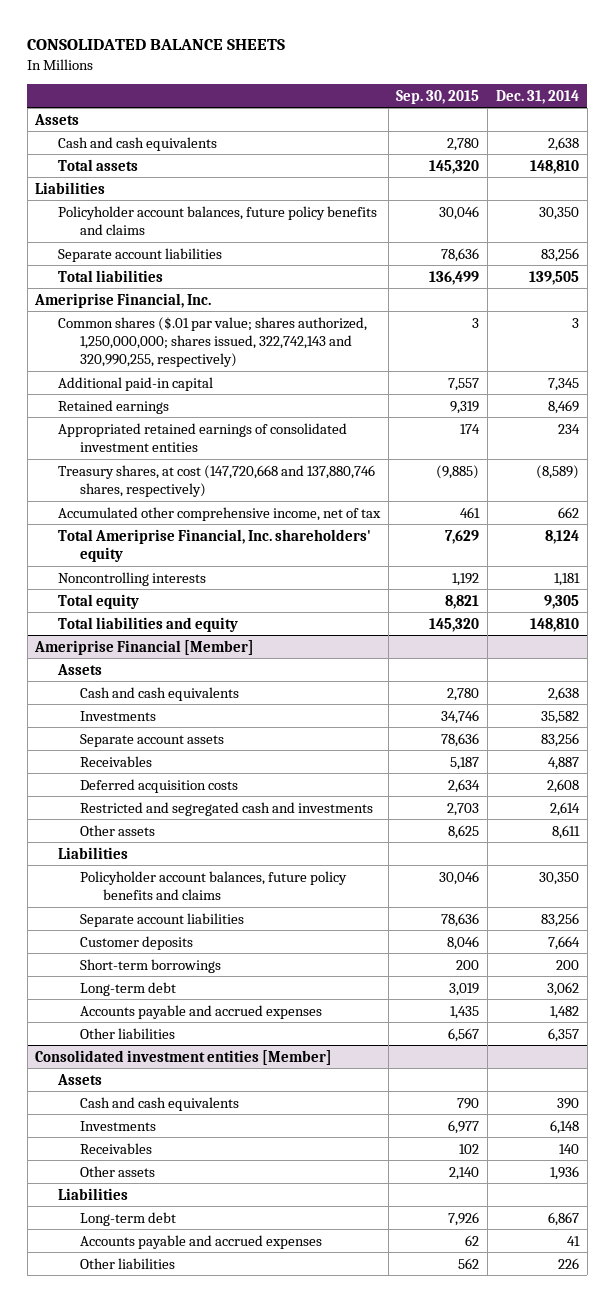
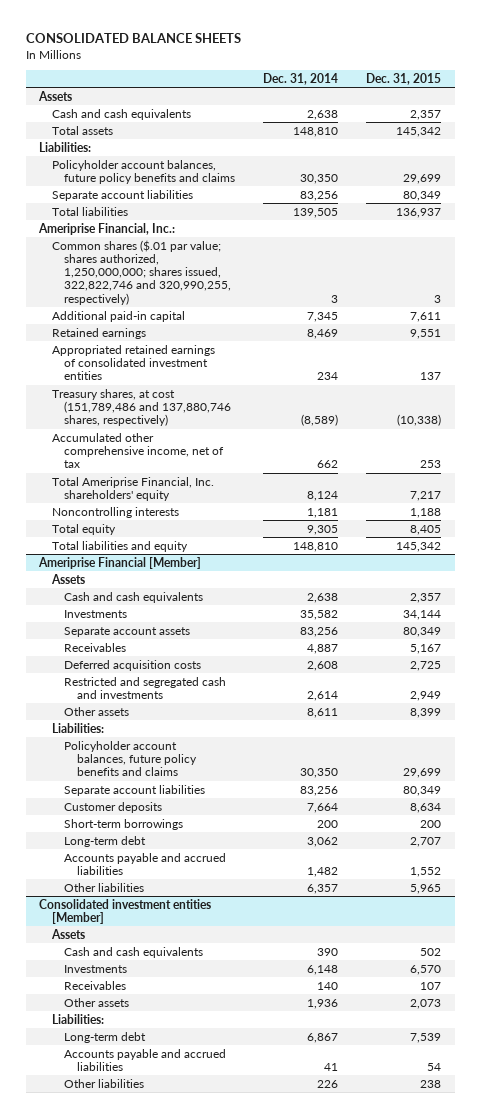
[396,89,480,104] Sep. 30, 2015 -> none
none -> [365,72,441,85] Dec. 31, 2015
[35,181,106,194] Liabilities -> [39,141,92,152] Liabilities:
[34,292,212,308] Ameriprise Financial, Inc. -> [38,222,176,235] Ameriprise Financial, Inc.:
[57,316,367,368] Common shares ($.01 par value; shares authorized, 1,250,000,000; shares issued, 322,742,143 and 320,990,255, respectively) -> [51,239,232,305] Common shares ($.01 par value; shares authorized, 1,250,000,000; shares issued, 322,822,746 and 320,990,255, respectively)
[57,464,375,497] Treasury shares, at cost (147,720,668 and 137,880,746 shares, respectively) -> [51,388,232,427] Treasury shares, at cost (151,789,486 and 137,880,746 shares, respectively)
[57,846,128,859] Liabilities -> [51,722,104,733] Liabilities:
[80,1004,323,1019] Accounts payable and accrued expenses -> [64,852,227,875] Accounts payable and accrued liabilities
[57,1187,128,1200] Liabilities -> [51,1013,104,1024] Liabilities:
[80,1234,323,1249] Accounts payable and accrued expenses -> [64,1048,227,1071] Accounts payable and accrued liabilities

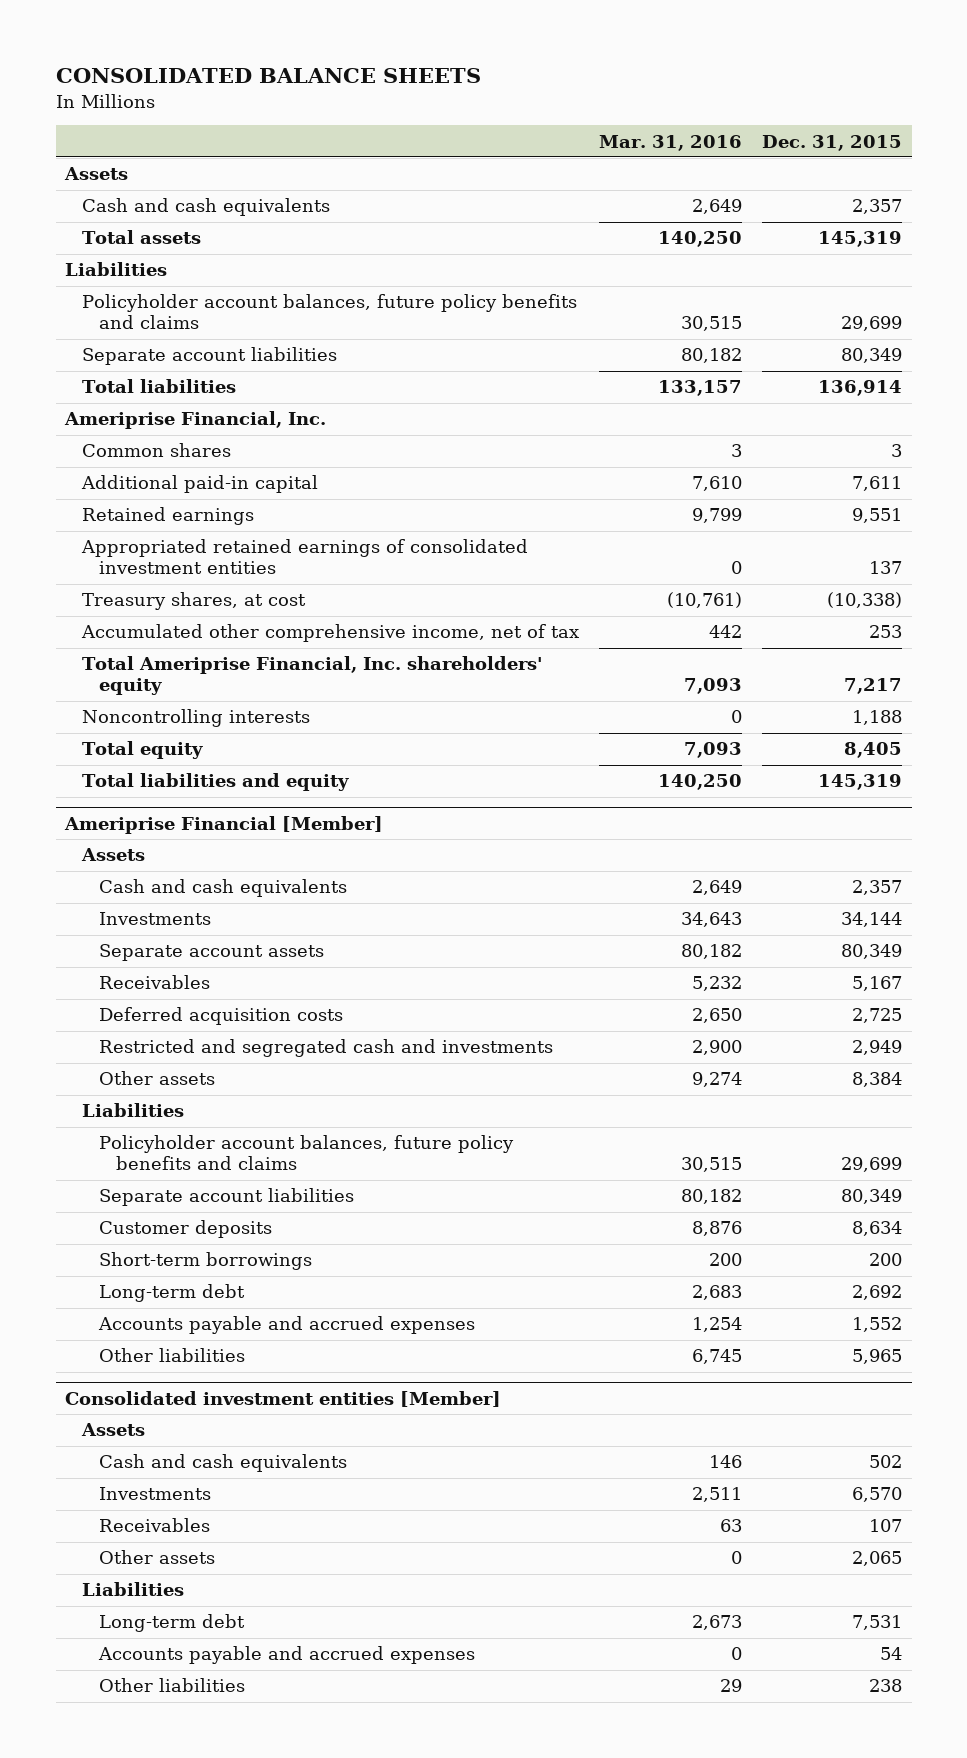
[262,72,338,85] Dec. 31, 2014 -> none
none -> [599,134,743,151] Mar. 31, 2016
[395,126,441,137] 145,342 -> [817,231,902,248] 145,319
[39,141,92,152] Liabilities: -> [65,262,168,277] Liabilities
[395,207,441,218] 136,937 -> [817,380,902,397] 136,914
[38,222,176,235] Ameriprise Financial, Inc.: -> [64,411,327,430] Ameriprise Financial, Inc.
[51,239,232,305] Common shares ($.01 par value; shares authorized, 1,250,000,000; shares issued, 322,822,746 and 320,990,255, respectively) -> [82,443,232,458] Common shares
[51,388,232,427] Treasury shares, at cost (151,789,486 and 137,880,746 shares, respectively) -> [82,592,307,611] Treasury shares, at cost
[395,541,441,552] 145,342 -> [817,774,902,791] 145,319
[409,707,441,718] 8,399 -> [851,1072,902,1088] 8,384
[51,722,104,733] Liabilities: -> [82,1103,185,1118] Liabilities
[409,836,441,847] 2,707 -> [851,1285,902,1301] 2,692
[64,852,227,875] Accounts payable and accrued liabilities -> [98,1316,476,1335] Accounts payable and accrued expenses
[409,998,441,1009] 2,073 -> [851,1551,902,1567] 2,065
[51,1013,104,1024] Liabilities: -> [82,1582,185,1597] Liabilities
[409,1032,441,1043] 7,539 -> [851,1615,902,1631] 7,531
[64,1048,227,1071] Accounts payable and accrued liabilities -> [98,1646,476,1665] Accounts payable and accrued expenses

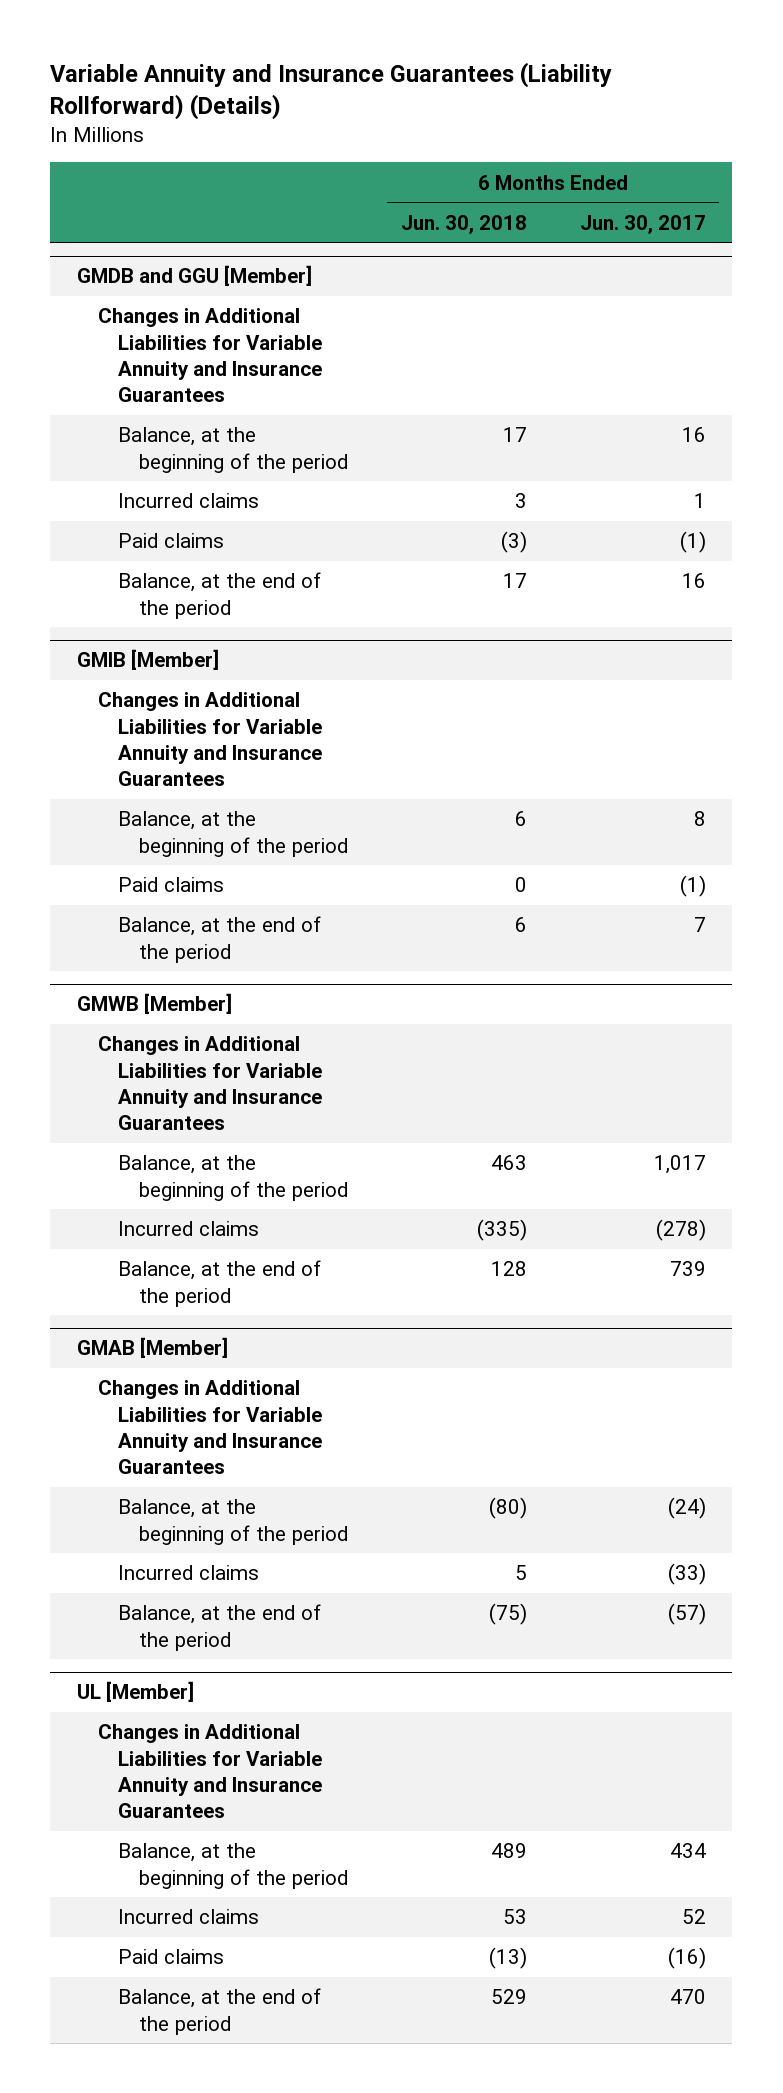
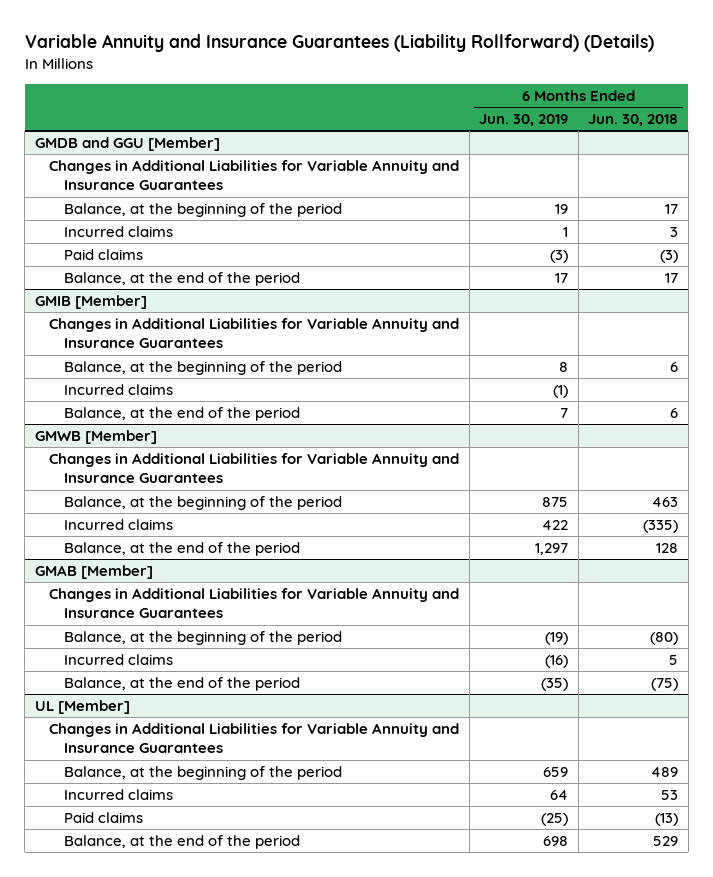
[579,214,706,234] Jun. 30, 2017 -> none
none -> [479,114,569,127] Jun. 30, 2019
[118,877,225,893] Paid claims -> none
none -> [63,383,173,395] Incurred claims

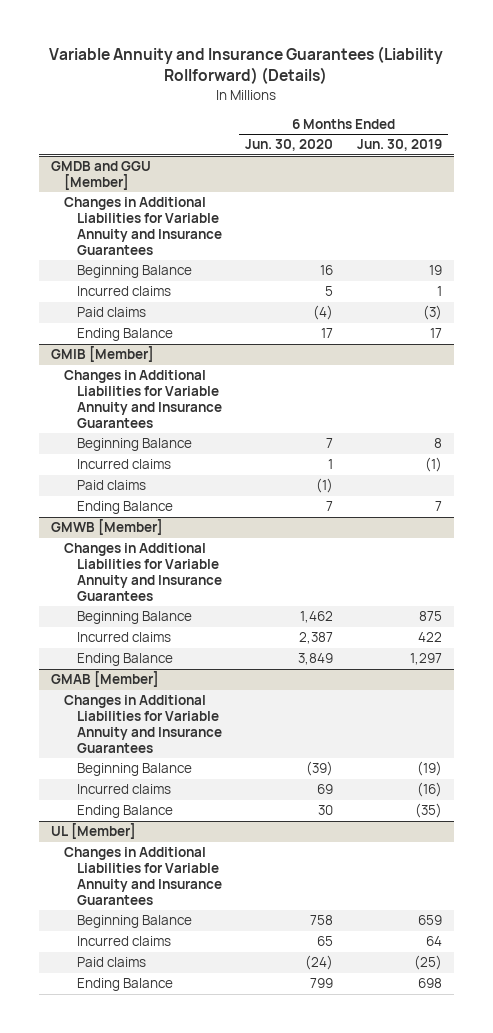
[588,114,679,127] Jun. 30, 2018 -> none
none -> [245,139,334,152] Jun. 30, 2020
[63,202,342,217] Balance, at the beginning of the period -> [76,265,192,279] Beginning Balance
[63,271,300,286] Balance, at the end of the period -> [76,328,173,342] Ending Balance
[63,360,342,375] Balance, at the beginning of the period -> [76,438,192,452] Beginning Balance
none -> [76,480,146,491] Paid claims
[63,406,300,421] Balance, at the end of the period -> [76,501,173,515] Ending Balance
[63,495,342,510] Balance, at the beginning of the period -> [76,611,192,625] Beginning Balance
[63,541,300,556] Balance, at the end of the period -> [76,653,173,667] Ending Balance
[63,630,342,645] Balance, at the beginning of the period -> [76,763,192,777] Beginning Balance
[63,676,300,691] Balance, at the end of the period -> [76,805,173,819] Ending Balance
[63,765,342,780] Balance, at the beginning of the period -> [76,915,192,929] Beginning Balance
[63,834,300,849] Balance, at the end of the period -> [76,978,173,992] Ending Balance

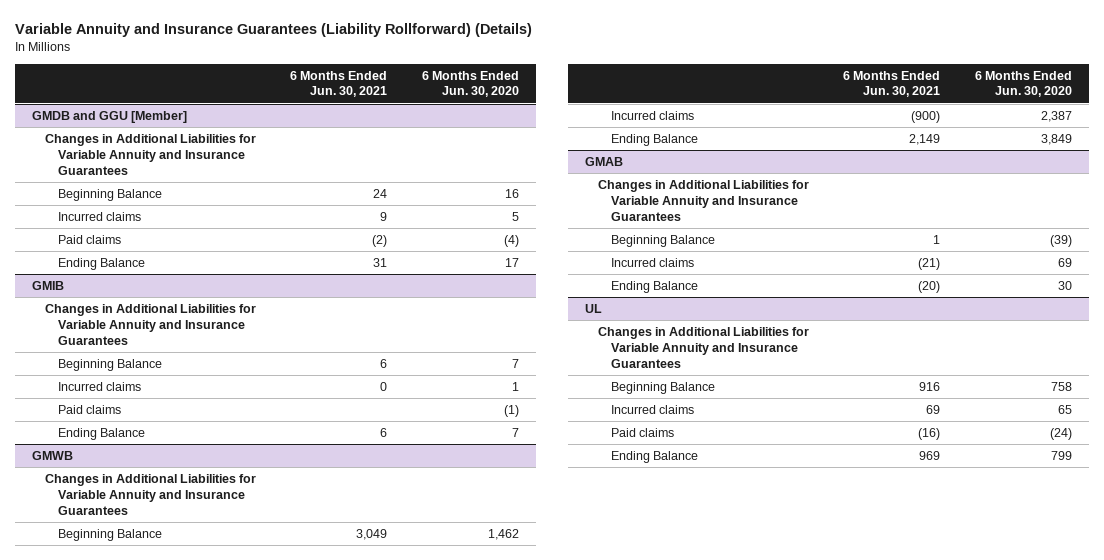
[356,139,442,152] Jun. 30, 2019 -> none
none -> [290,70,388,98] 6 Months Ended Jun. 30, 2021
[50,346,154,363] GMIB [Member] -> [31,281,64,291] GMIB
[50,519,163,536] GMWB [Member] -> [31,451,73,461] GMWB
[50,671,159,688] GMAB [Member] -> [584,157,623,167] GMAB
[50,823,136,840] UL [Member] -> [584,304,602,314] UL

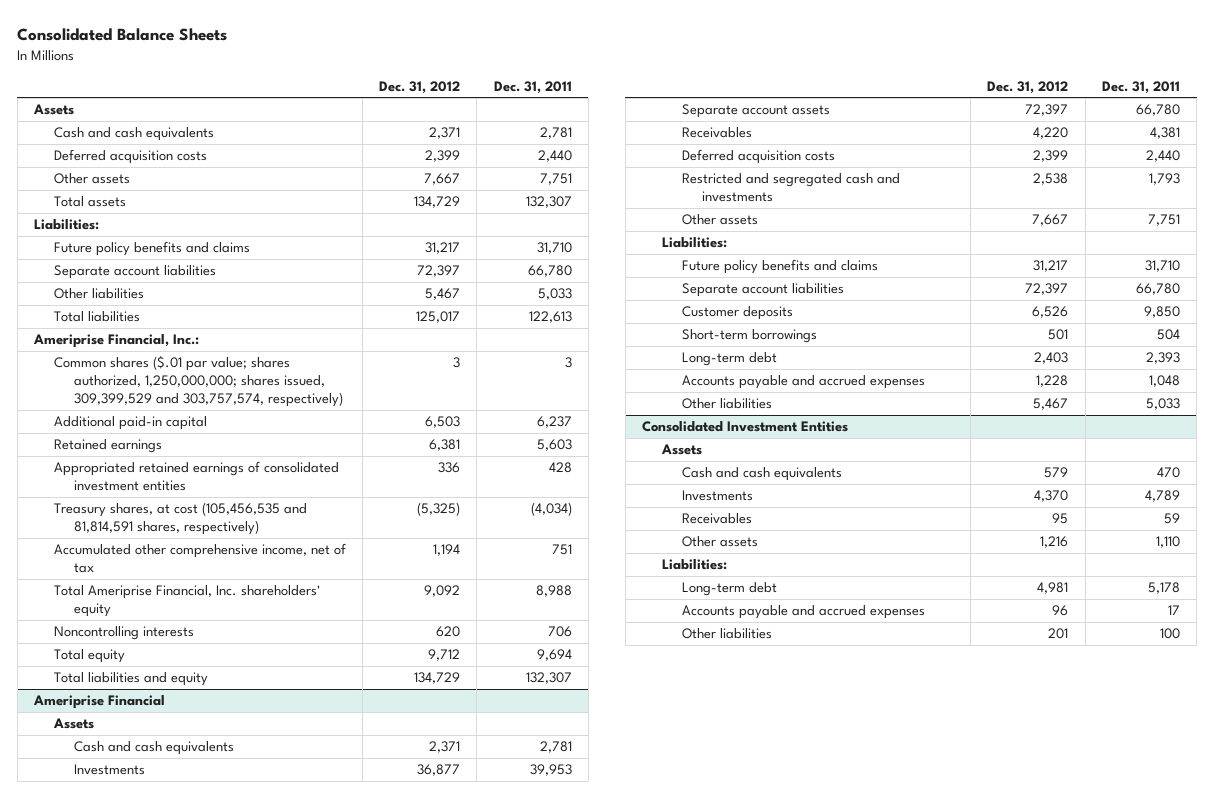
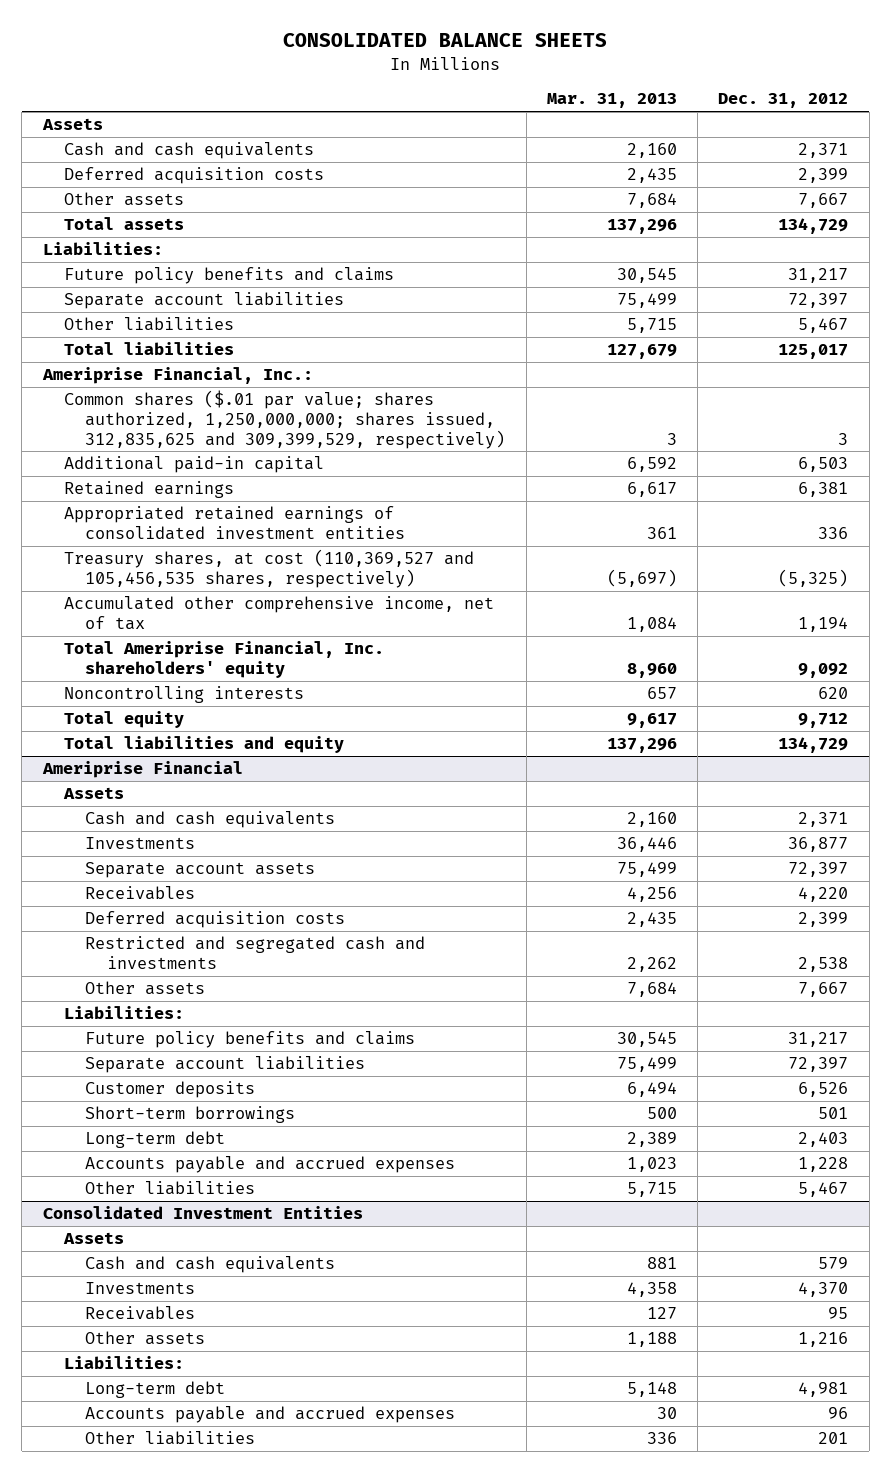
[17,27,228,41] Consolidated Balance Sheets -> [283,33,608,48] CONSOLIDATED BALANCE SHEETS
[493,80,572,94] Dec. 31, 2011 -> none
none -> [546,93,677,109] Mar. 31, 2013
[53,355,343,408] Common shares ($.01 par value; shares authorized, 1,250,000,000; shares issued, 309,399,529 and 303,757,574, respectively) -> [63,390,506,449] Common shares ($.01 par value; shares authorized, 1,250,000,000; shares issued, 312,835,625 and 309,399,529, respectively)
[53,502,307,536] Treasury shares, at cost (105,456,535 and 81,814,591 shares, respectively) -> [63,549,474,588] Treasury shares, at cost (110,369,527 and 105,456,535 shares, respectively)

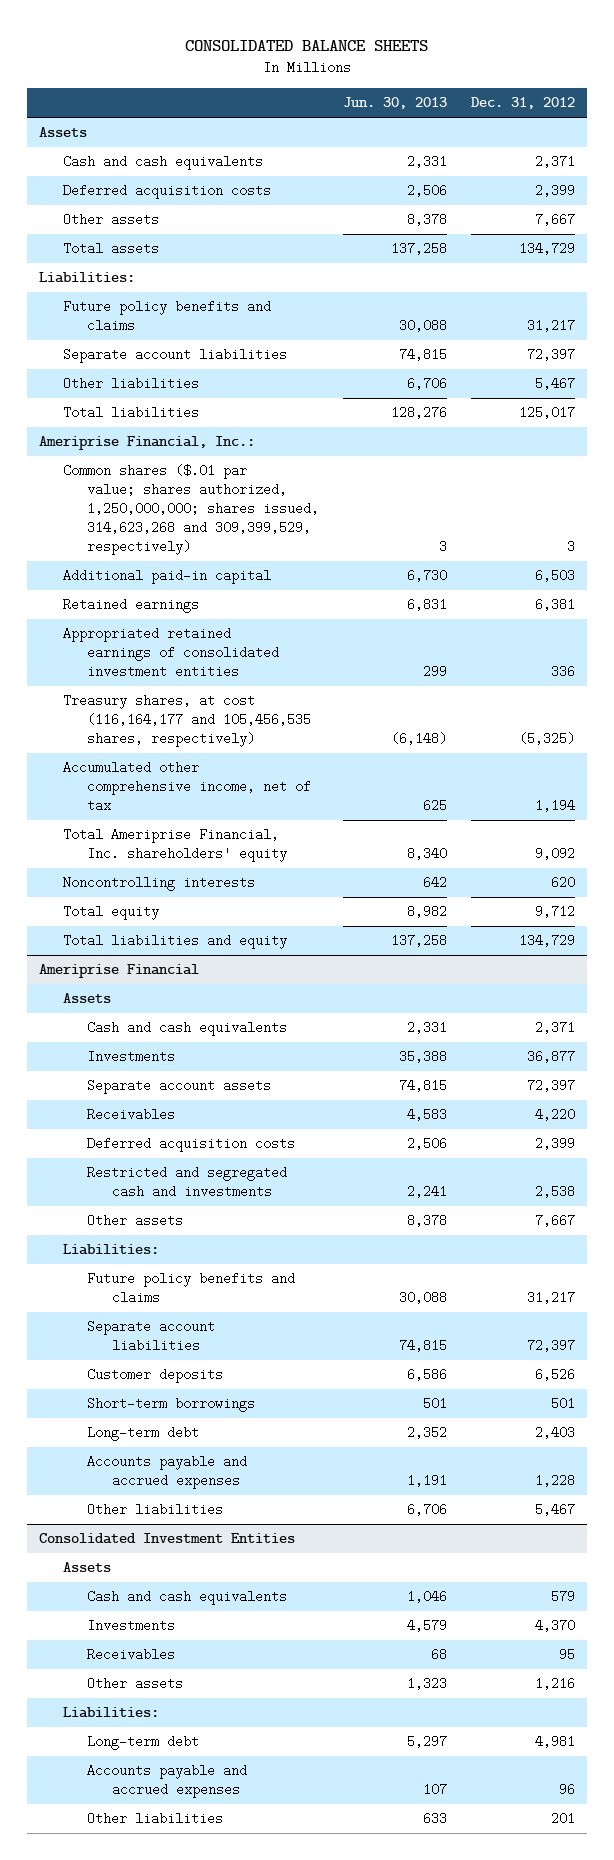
[546,93,677,109] Mar. 31, 2013 -> none
none -> [343,97,448,110] Jun. 30, 2013
[63,390,506,449] Common shares ($.01 par value; shares authorized, 1,250,000,000; shares issued, 312,835,625 and 309,399,529, respectively) -> [62,464,320,556] Common shares ($.01 par value; shares authorized, 1,250,000,000; shares issued, 314,623,268 and 309,399,529, respectively)
[63,549,474,588] Treasury shares, at cost (110,369,527 and 105,456,535 shares, respectively) -> [62,694,312,748] Treasury shares, at cost (116,164,177 and 105,456,535 shares, respectively)

